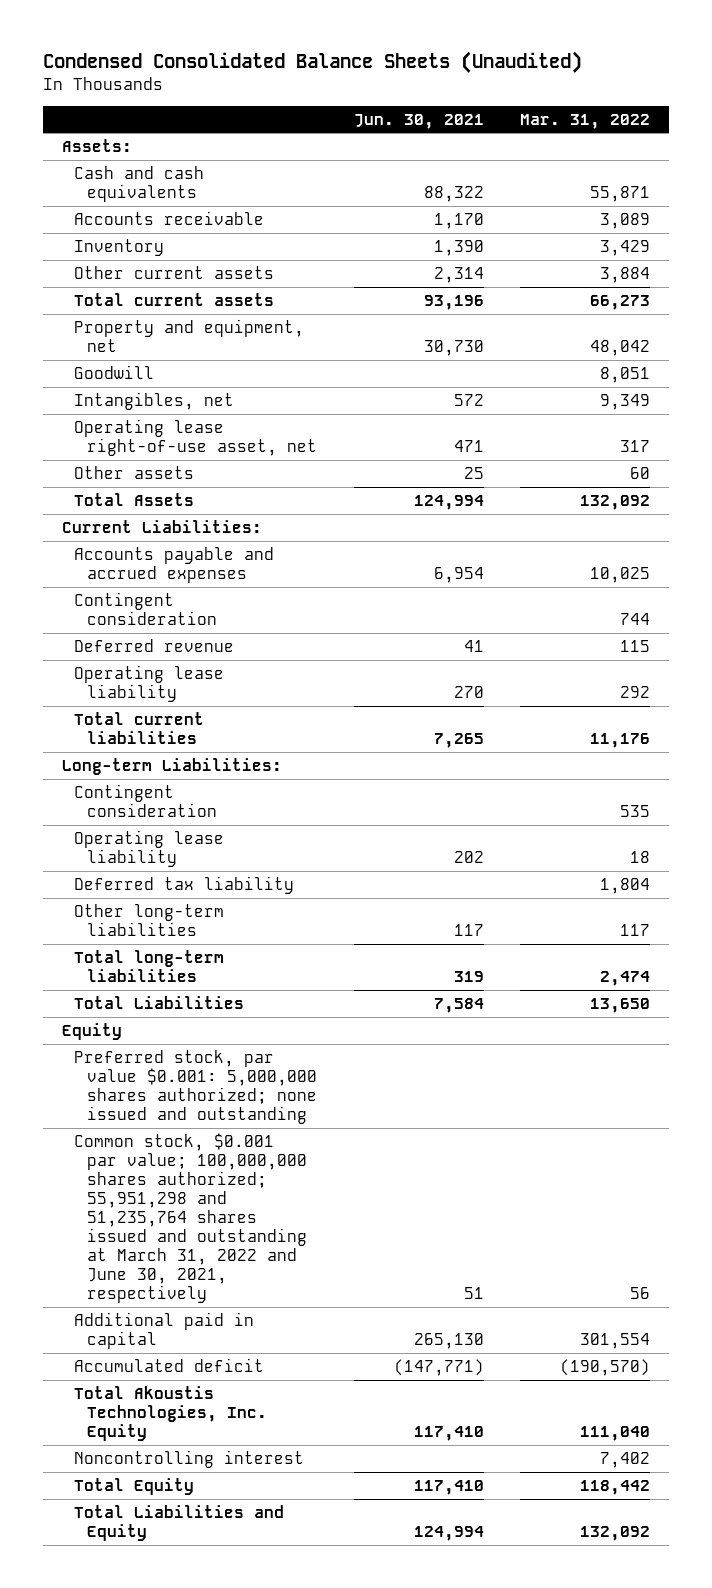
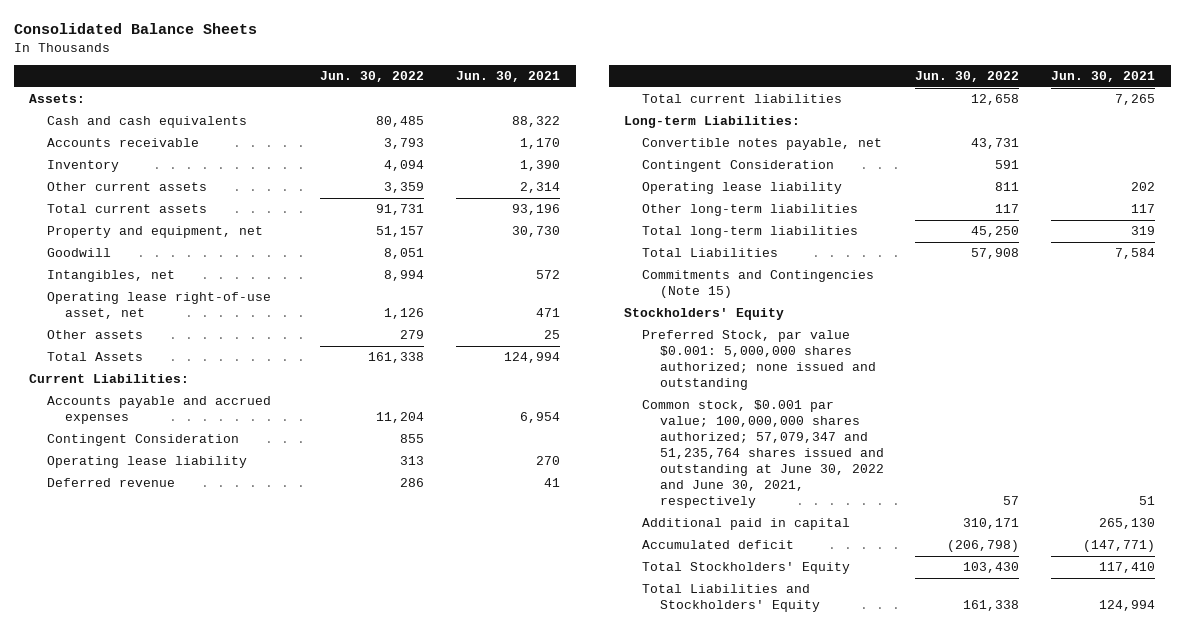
[43,51,583,74] Condensed Consolidated Balance Sheets (Unaudited) -> [13,23,257,35] Consolidated Balance Sheets
[520,113,651,129] Mar. 31, 2022 -> none
none -> [320,71,425,83] Jun. 30, 2022
[74,591,217,625] Contingent consideration -> [47,434,240,447] Contingent Consideration
[74,638,235,652] Deferred revenue -> [47,478,176,488] Deferred revenue
none -> [642,138,883,151] Convertible notes payable, net
[74,783,217,817] Contingent consideration -> [642,160,835,173] Contingent Consideration
[74,875,295,894] Deferred tax liability -> none
none -> [642,270,875,299] Commitments and Contingencies (Note 15)
[61,1022,122,1040] Equity -> [624,308,785,321] Stockholders' Equity
[74,1049,317,1124] Preferred stock, par value $0.001: 5,000,000 shares authorized; none issued and outstanding -> [642,330,876,391] Preferred Stock, par value $0.001: 5,000,000 shares authorized; none issued and outstanding
[74,1132,307,1303] Common stock, $0.001 par value; 100,000,000 shares authorized; 55,951,298 and 51,235,764 shares issued and outstanding at March 31, 2022 and June 30, 2021, respectively -> [642,400,884,509] Common stock, $0.001 par value; 100,000,000 shares authorized; 57,079,347 and 51,235,764 shares issued and outstanding at June 30, 2022 and June 30, 2021, respectively
[74,1385,267,1441] Total Akoustis Technologies, Inc. Equity -> none
[74,1449,305,1468] Noncontrolling interest -> none
[74,1477,195,1495] Total Equity -> [642,562,851,575] Total Stockholders' Equity
[74,1504,285,1541] Total Liabilities and Equity -> [642,584,820,613] Total Liabilities and Stockholders' Equity

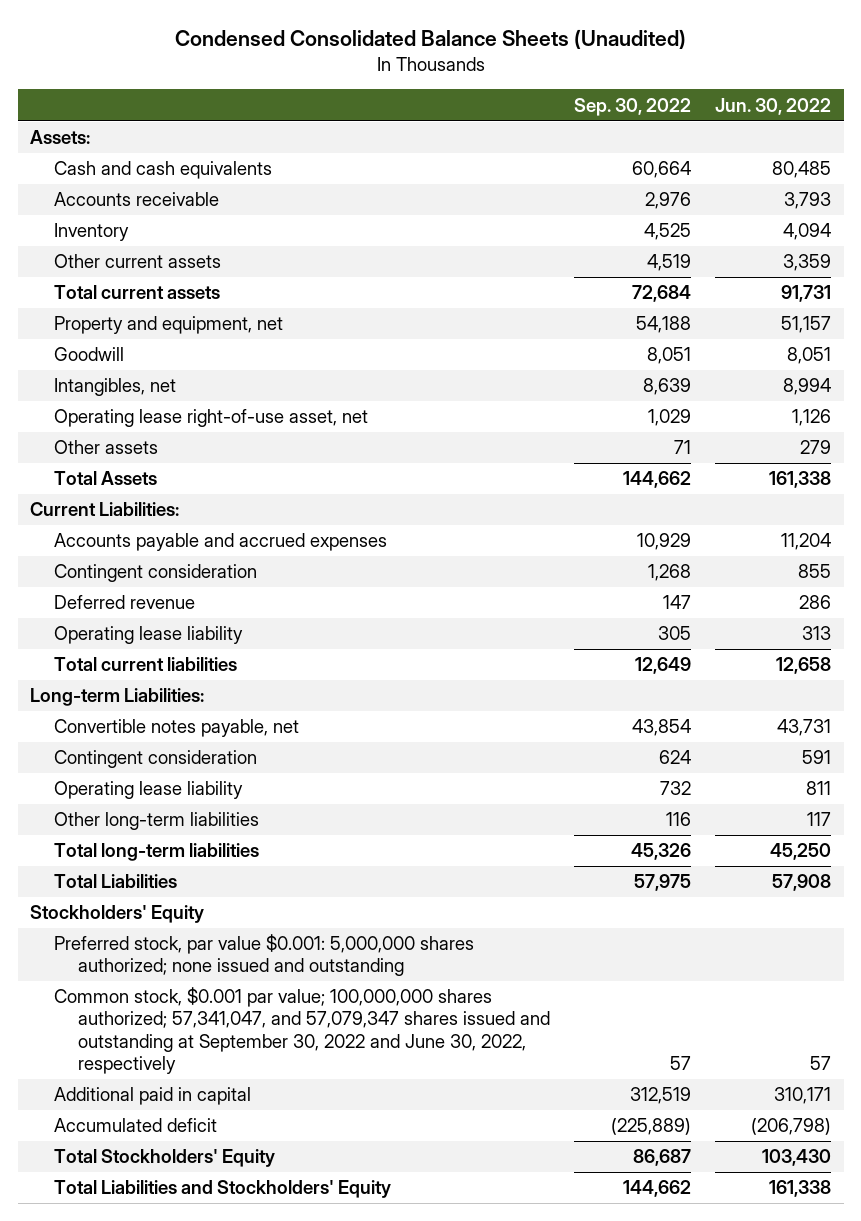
[13,23,257,35] Consolidated Balance Sheets -> [174,29,686,50] Condensed Consolidated Balance Sheets (Unaudited)
[455,71,560,83] Jun. 30, 2021 -> none
none -> [574,97,692,116] Sep. 30, 2022
[47,434,240,447] Contingent Consideration -> [53,564,257,583] Contingent consideration
[47,456,248,469] Operating lease liability -> [53,626,243,645] Operating lease liability
[642,160,835,173] Contingent Consideration -> [53,750,257,769] Contingent consideration
[642,270,875,299] Commitments and Contingencies (Note 15) -> none
[642,330,876,391] Preferred Stock, par value $0.001: 5,000,000 shares authorized; none issued and outstanding -> [53,934,474,977] Preferred stock, par value $0.001: 5,000,000 shares authorized; none issued and outstanding
[642,400,884,509] Common stock, $0.001 par value; 100,000,000 shares authorized; 57,079,347 and 51,235,764 shares issued and outstanding at June 30, 2022 and June 30, 2021, respectively -> [53,987,550,1074] Common stock, $0.001 par value; 100,000,000 shares authorized; 57,341,047, and 57,079,347 shares issued and outstanding at September 30, 2022 and June 30, 2022, respectively

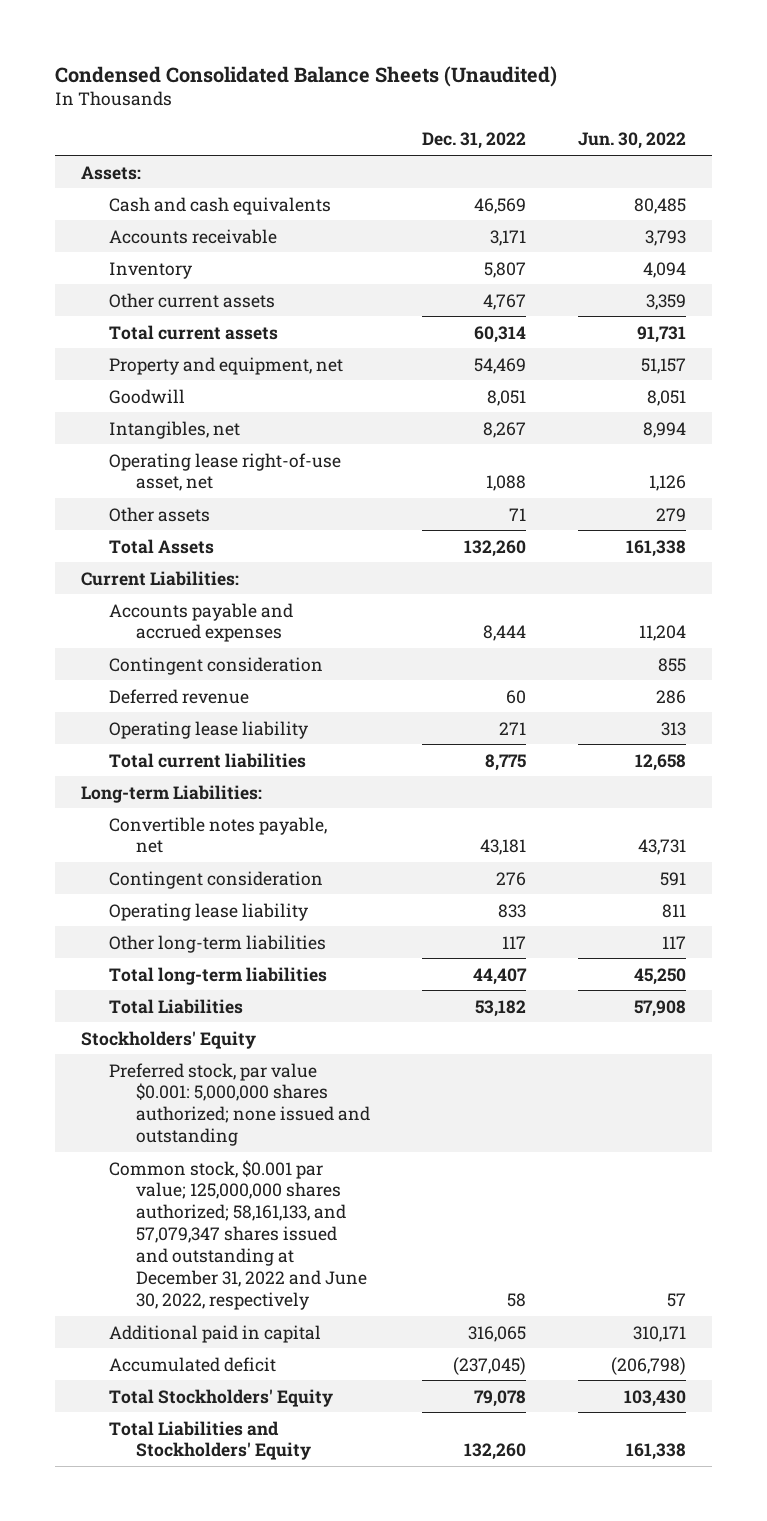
[574,97,692,116] Sep. 30, 2022 -> none
none -> [422,132,527,150] Dec. 31, 2022
[53,987,550,1074] Common stock, $0.001 par value; 100,000,000 shares authorized; 57,341,047, and 57,079,347 shares issued and outstanding at September 30, 2022 and June 30, 2022, respectively -> [108,1159,368,1310] Common stock, $0.001 par value; 125,000,000 shares authorized; 58,161,133, and 57,079,347 shares issued and outstanding at December 31, 2022 and June 30, 2022, respectively

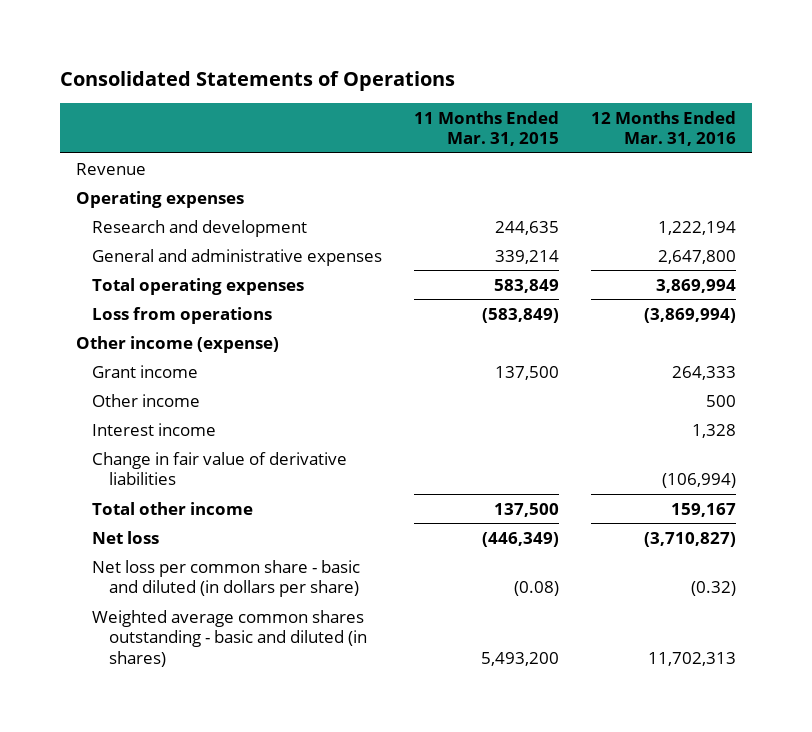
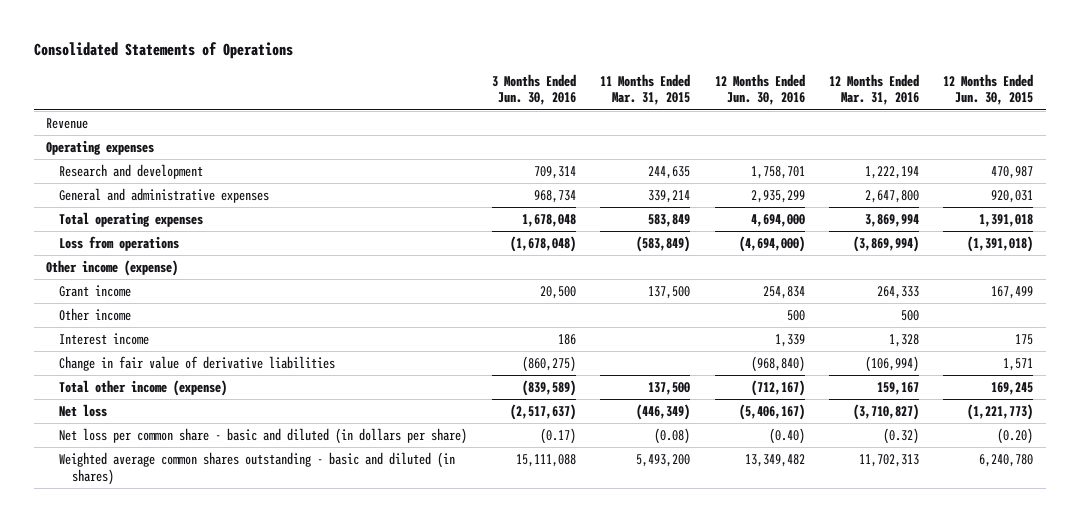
none -> [491,73,576,106] 3 Months Ended Jun. 30, 2016
none -> [714,73,805,106] 12 Months Ended Jun. 30, 2016
none -> [943,73,1034,106] 12 Months Ended Jun. 30, 2015
[92,501,254,515] Total other income -> [59,379,228,396] Total other income (expense)

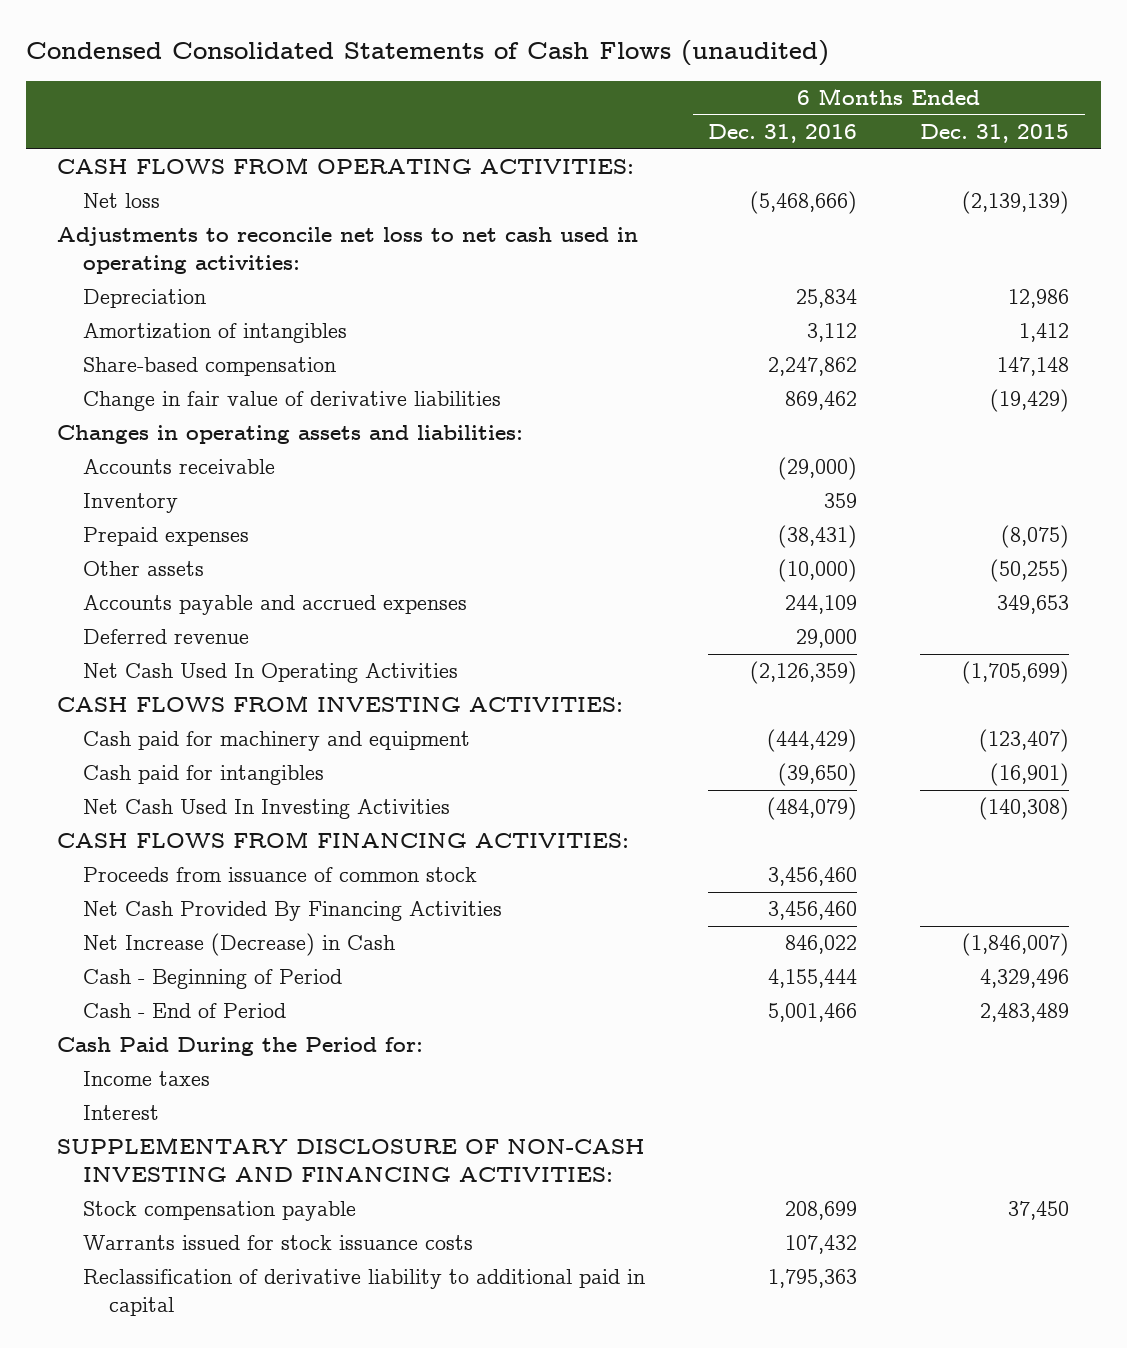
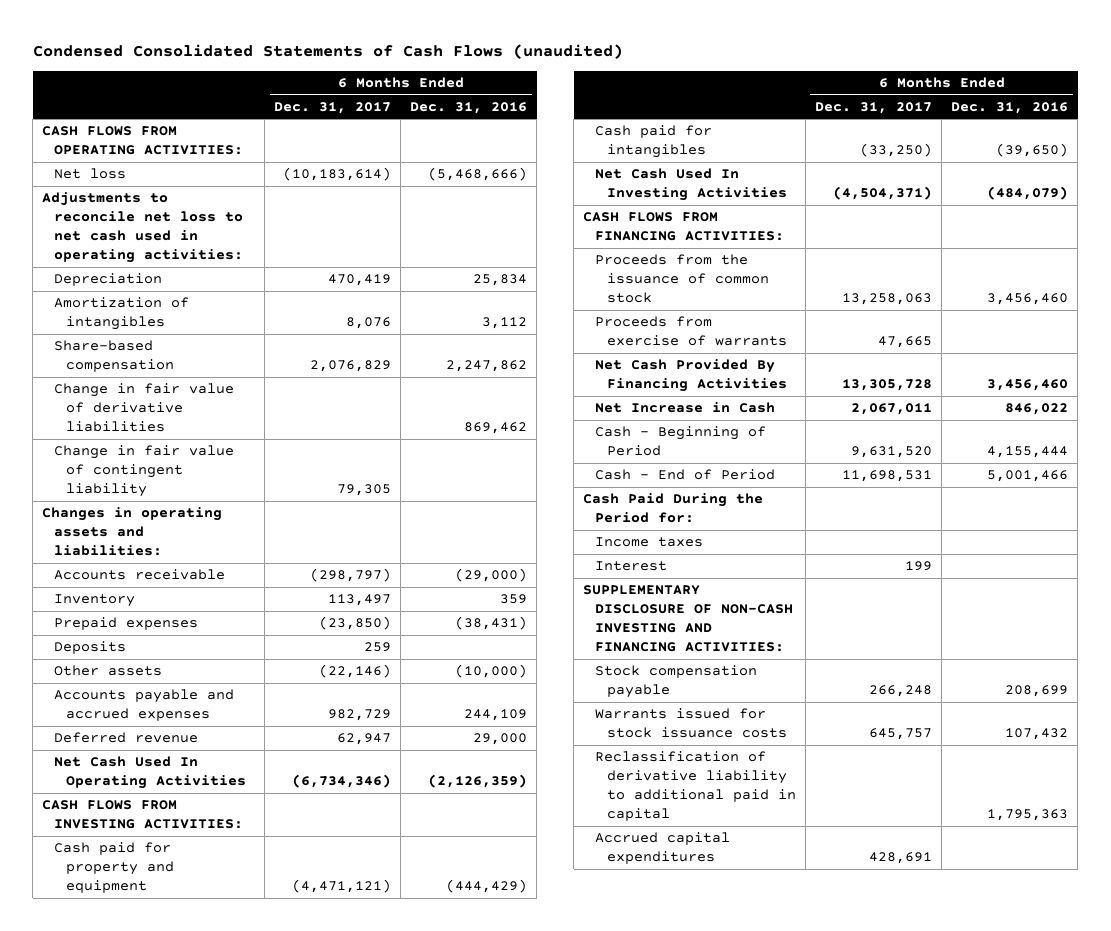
[920,124,1070,144] Dec. 31, 2015 -> none
none -> [274,101,392,114] Dec. 31, 2017
none -> [54,445,235,498] Change in fair value of contingent liability
none -> [54,641,127,655] Deposits
[83,731,471,752] Cash paid for machinery and equipment -> [54,842,175,894] Cash paid for property and equipment
[83,867,478,883] Proceeds from issuance of common stock -> [595,254,770,304] Proceeds from the issuance of common stock
none -> [595,316,788,347] Proceeds from exercise of warrants
[83,933,396,957] Net Increase (Decrease) in Cash -> [595,402,776,414] Net Increase in Cash
none -> [595,832,731,865] Accrued capital expenditures

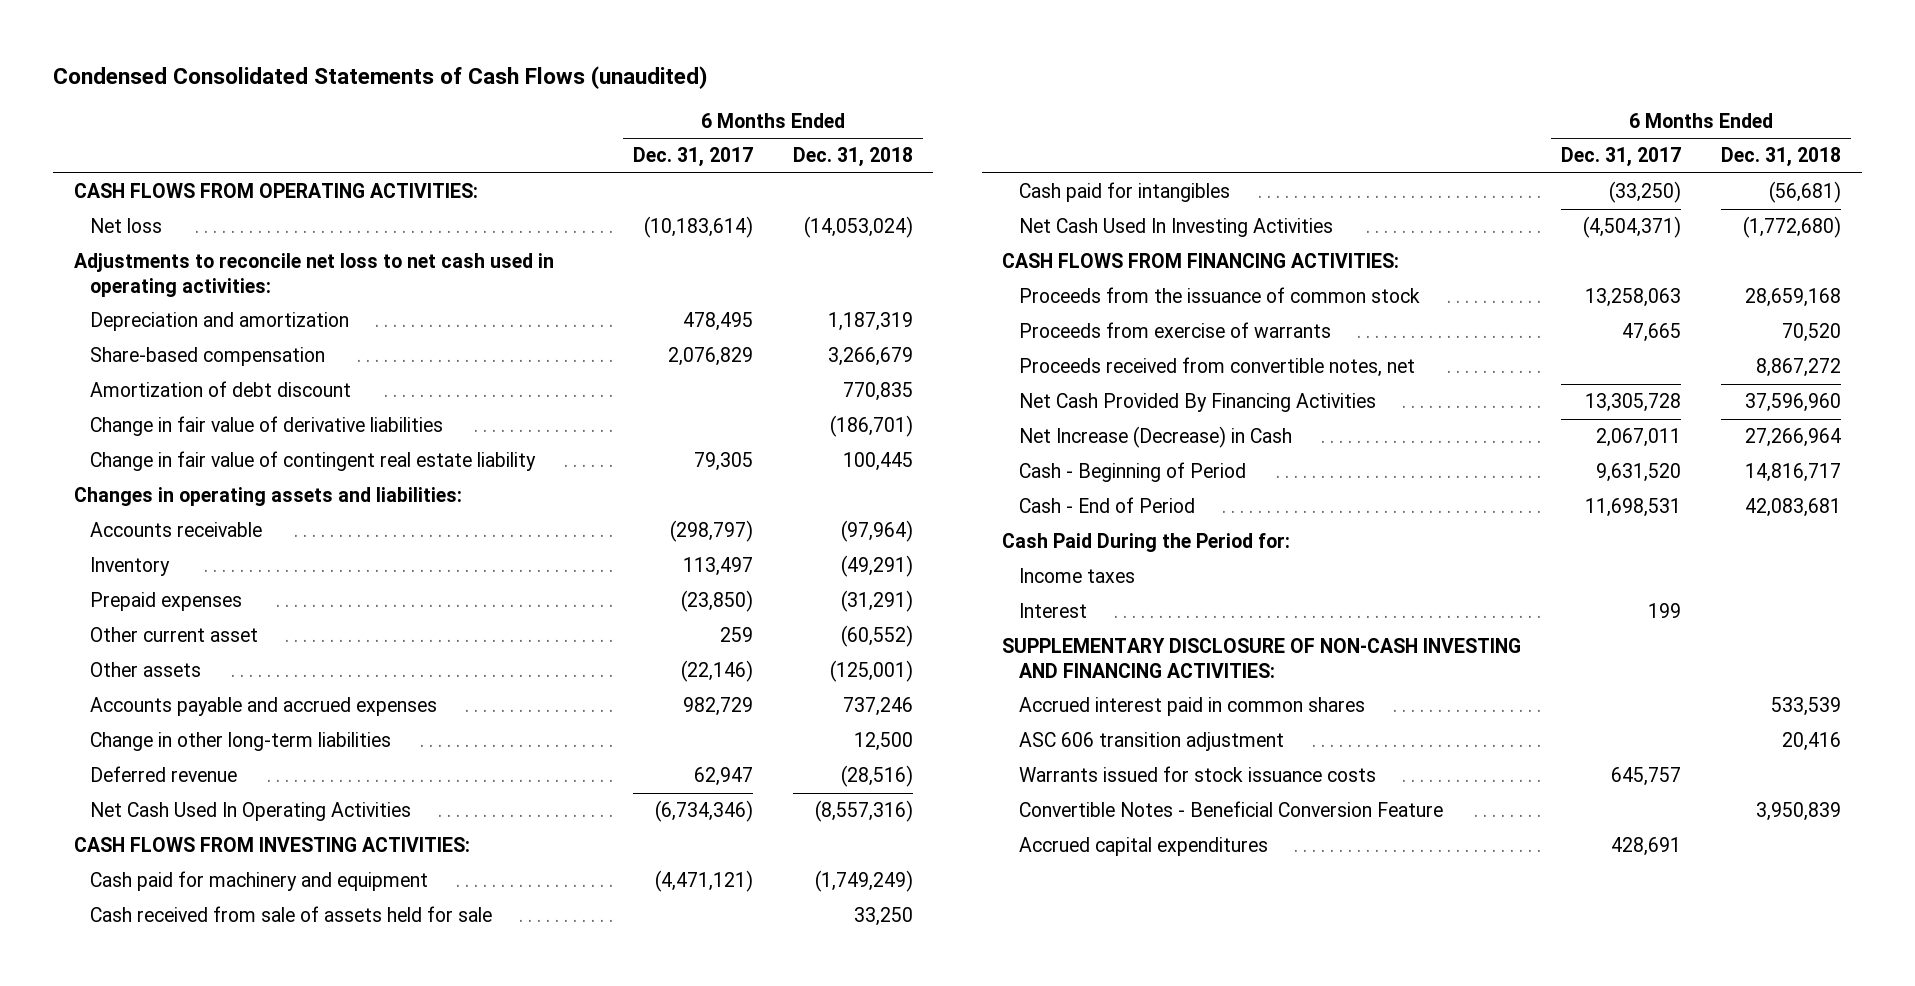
[410,101,528,114] Dec. 31, 2016 -> none
none -> [792,147,913,168] Dec. 31, 2018
[54,273,163,287] Depreciation -> none
[54,297,190,331] Amortization of intangibles -> none
none -> [90,312,350,332] Depreciation and amortization
none -> [90,381,352,398] Amortization of debt discount
[54,445,235,498] Change in fair value of contingent liability -> [90,451,537,472] Change in fair value of contingent real estate liability
[54,641,127,655] Deposits -> [90,627,259,643] Other current asset
none -> [90,732,392,752] Change in other long-term liabilities
[54,842,175,894] Cash paid for property and equipment -> [90,871,429,892] Cash paid for machinery and equipment
none -> [90,906,493,923] Cash received from sale of assets held for sale
none -> [1018,357,1415,378] Proceeds received from convertible notes, net
[595,402,776,414] Net Increase in Cash -> [1018,426,1292,449] Net Increase (Decrease) in Cash
[595,665,758,699] Stock compensation payable -> none
none -> [1018,697,1365,717] Accrued interest paid in common shares
none -> [1018,732,1284,752] ASC 606 transition adjustment
[595,751,797,822] Reclassification of derivative liability to additional paid in capital -> none
none -> [1018,801,1443,818] Convertible Notes - Beneficial Conversion Feature

